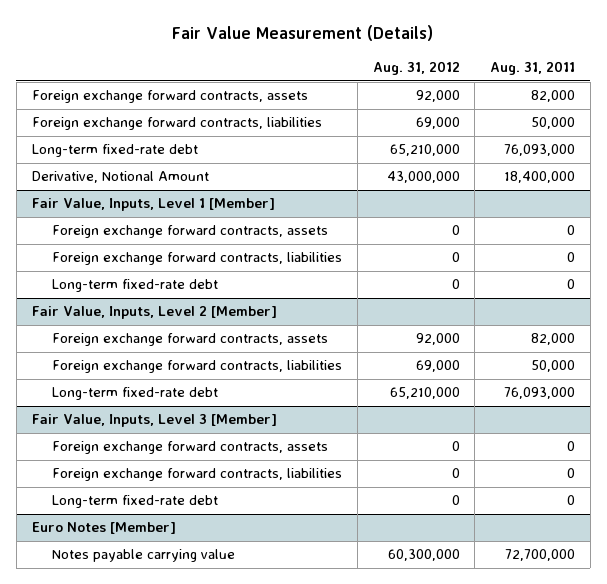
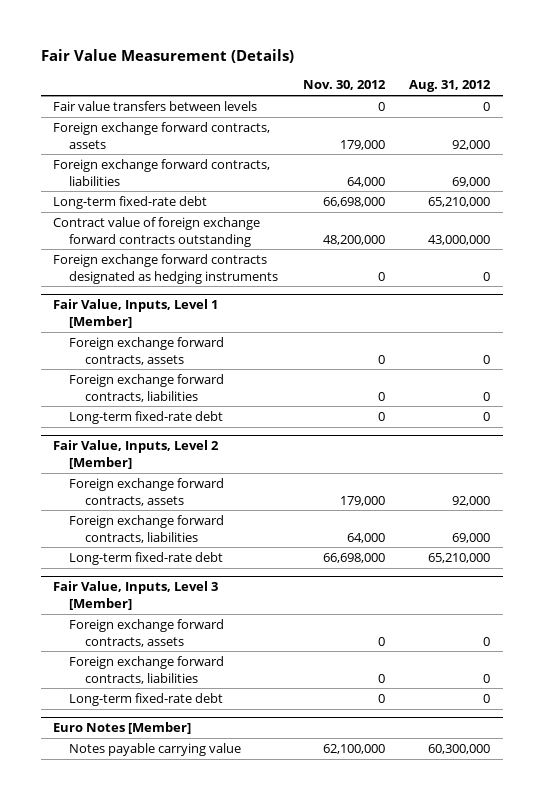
[490,61,576,76] Aug. 31, 2011 -> none
none -> [302,80,386,91] Nov. 30, 2012
none -> [53,101,258,112] Fair value transfers between levels
[31,171,209,184] Derivative, Notional Amount -> [53,217,261,247] Contract value of foreign exchange forward contracts outstanding
none -> [53,254,278,284] Foreign exchange forward contracts designated as hedging instruments

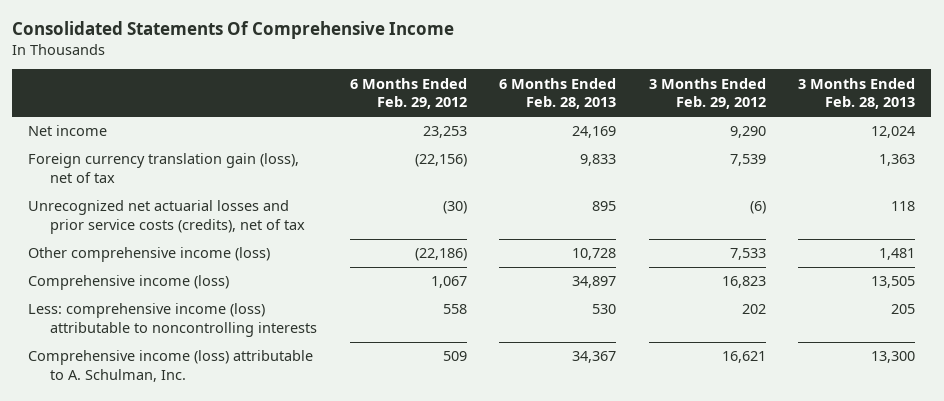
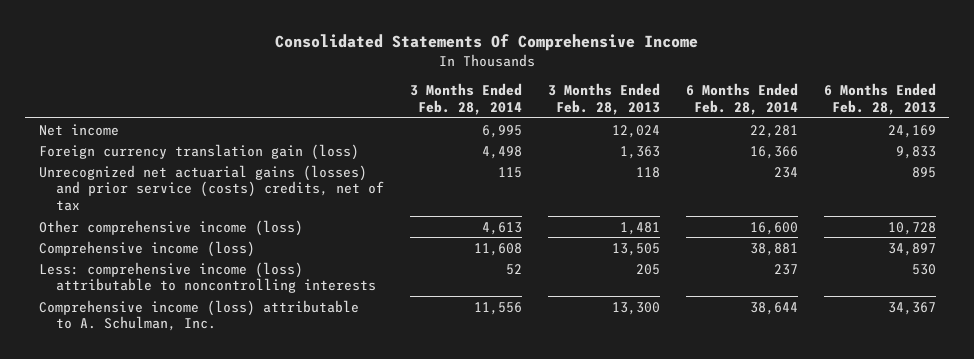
[349,77,467,110] 6 Months Ended Feb. 29, 2012 -> none
[648,77,766,110] 3 Months Ended Feb. 29, 2012 -> none
none -> [409,83,522,115] 3 Months Ended Feb. 28, 2014
none -> [685,83,798,115] 6 Months Ended Feb. 28, 2014
[28,153,300,183] Foreign currency translation gain (loss), net of tax -> [38,143,359,160] Foreign currency translation gain (loss)
[28,200,306,234] Unrecognized net actuarial losses and prior service costs (credits), net of tax -> [38,164,384,211] Unrecognized net actuarial gains (losses) and prior service (costs) credits, net of tax

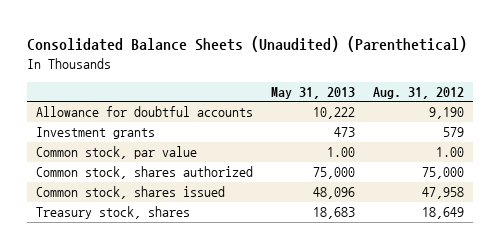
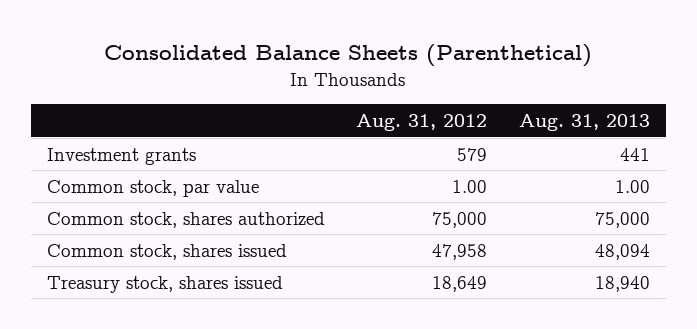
[27,35,468,52] Consolidated Balance Sheets (Unaudited) (Parenthetical) -> [104,44,593,68] Consolidated Balance Sheets (Parenthetical)
[271,86,356,99] May 31, 2013 -> none
none -> [518,113,650,131] Aug. 31, 2013
[36,106,254,118] Allowance for doubtful accounts -> none
[36,206,191,220] Treasury stock, shares -> [46,275,283,293] Treasury stock, shares issued

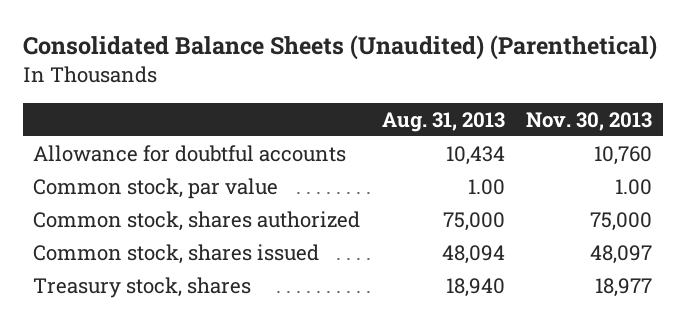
[104,44,593,68] Consolidated Balance Sheets (Parenthetical) -> [22,35,657,61] Consolidated Balance Sheets (Unaudited) (Parenthetical)
[356,113,488,131] Aug. 31, 2012 -> none
none -> [526,111,653,131] Nov. 30, 2013
[46,147,196,165] Investment grants -> none
none -> [33,145,347,163] Allowance for doubtful accounts
[46,275,283,293] Treasury stock, shares issued -> [33,277,252,299] Treasury stock, shares

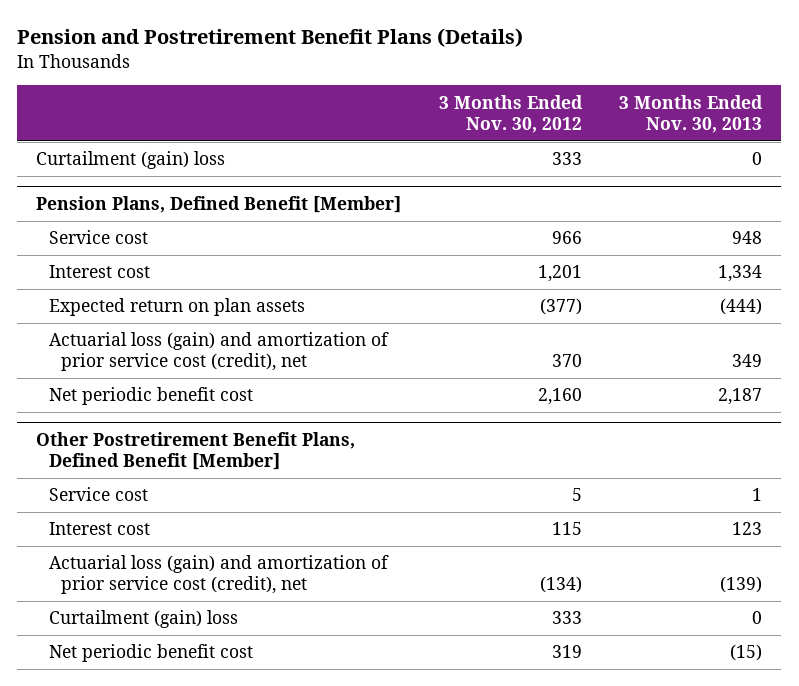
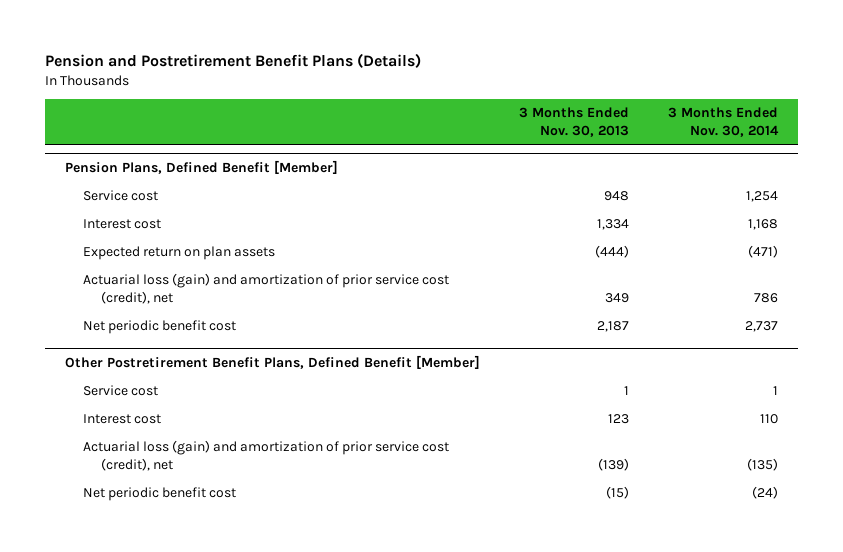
[438,94,583,133] 3 Months Ended Nov. 30, 2012 -> none
none -> [668,107,780,137] 3 Months Ended Nov. 30, 2014
[36,151,226,170] Curtailment (gain) loss -> none
[48,610,238,629] Curtailment (gain) loss -> none

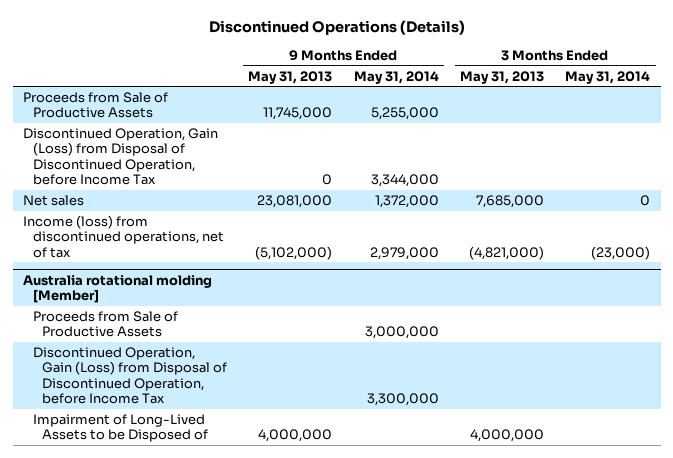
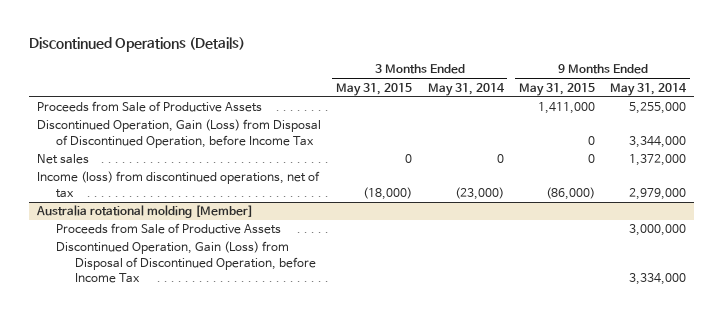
[248,70,333,84] May 31, 2013 -> none
[459,70,544,84] May 31, 2013 -> none
none -> [336,82,413,96] May 31, 2015
none -> [518,82,595,96] May 31, 2015
[32,413,208,443] Impairment of Long-Lived Assets to be Disposed of -> none
[366,393,439,407] 3,300,000 -> [629,273,687,286] 3,334,000

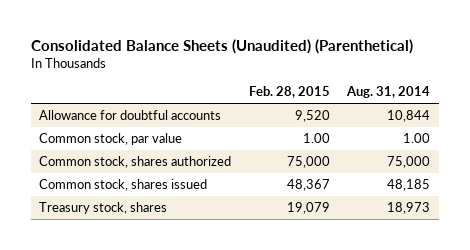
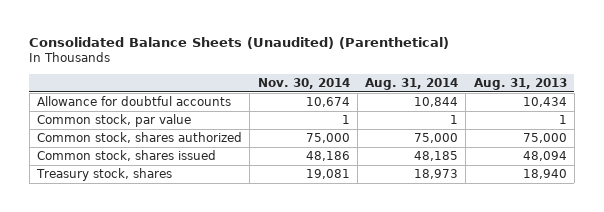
[248,86,330,99] Feb. 28, 2015 -> none
none -> [257,78,350,90] Nov. 30, 2014
none -> [473,78,567,91] Aug. 31, 2013
[403,132,431,143] 1.00 -> [450,115,459,125] 1

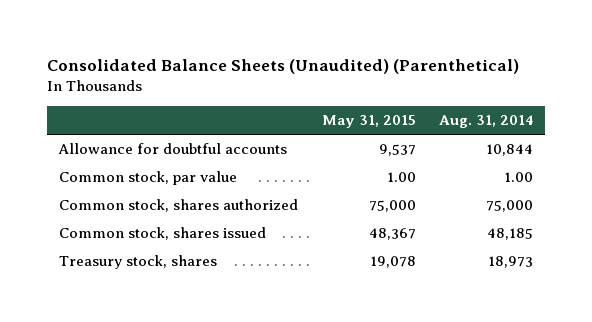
[257,78,350,90] Nov. 30, 2014 -> none
[473,78,567,91] Aug. 31, 2013 -> none
none -> [321,115,416,129] May 31, 2015
[450,115,459,125] 1 -> [504,172,534,183] 1.00

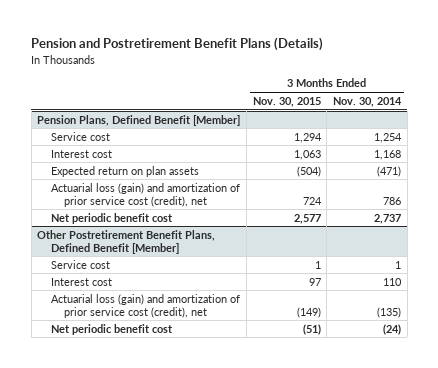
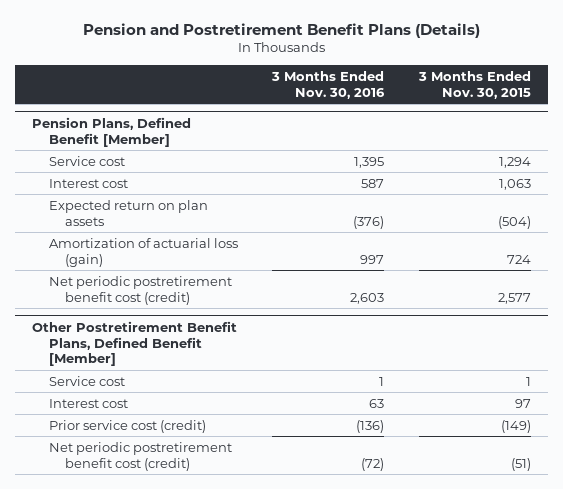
[333,96,403,107] Nov. 30, 2014 -> none
none -> [271,70,386,99] 3 Months Ended Nov. 30, 2016
[50,182,240,207] Actuarial loss (gain) and amortization of prior service cost (credit), net -> [48,237,238,267] Amortization of actuarial loss (gain)
[50,212,173,224] Net periodic benefit cost -> [48,275,232,305] Net periodic postretirement benefit cost (credit)
[50,293,240,318] Actuarial loss (gain) and amortization of prior service cost (credit), net -> [48,419,206,433] Prior service cost (credit)
[50,323,173,335] Net periodic benefit cost -> [48,441,232,471] Net periodic postretirement benefit cost (credit)

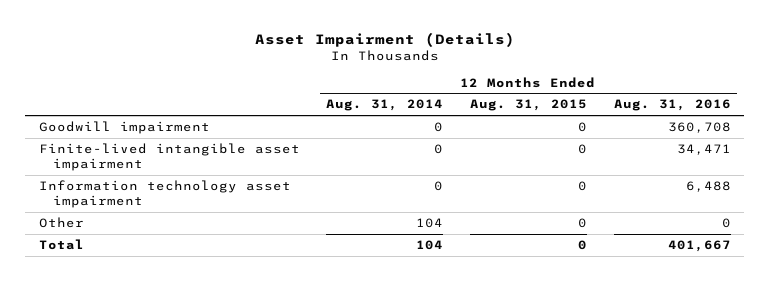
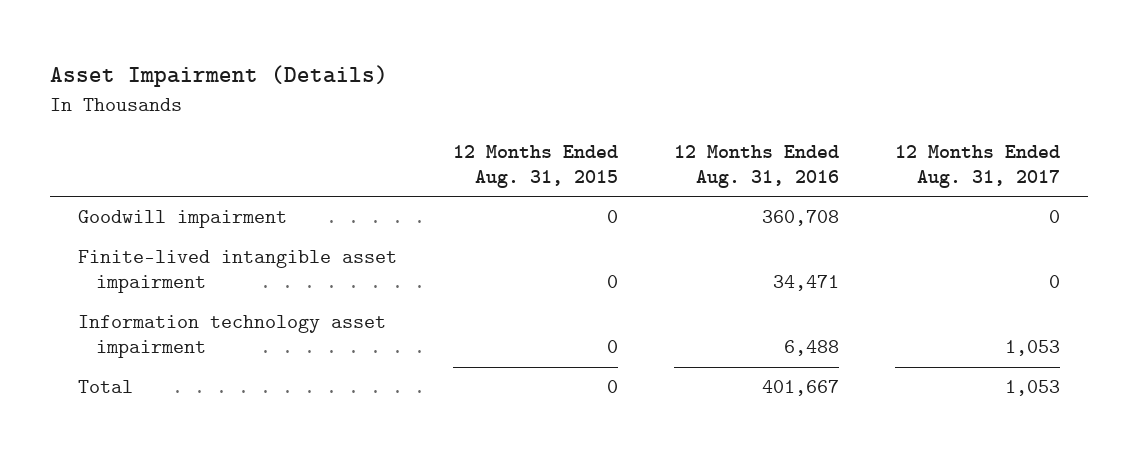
[326,99,444,112] Aug. 31, 2014 -> none
none -> [895,144,1061,188] 12 Months Ended Aug. 31, 2017
[38,217,84,229] Other -> none

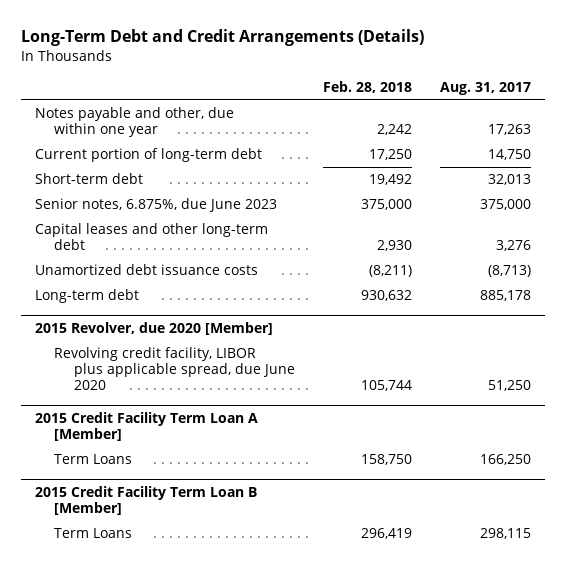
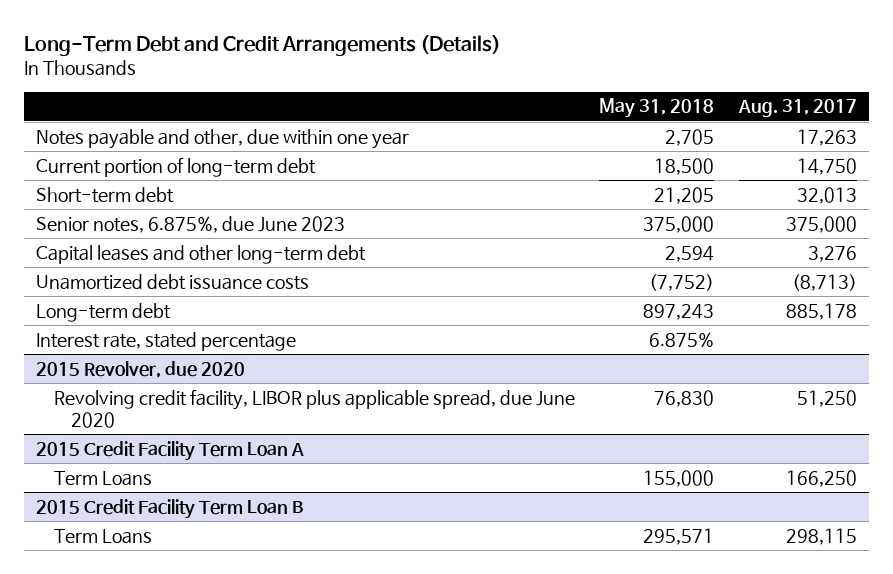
[322,80,412,93] Feb. 28, 2018 -> none
none -> [599,98,715,119] May 31, 2018
none -> [36,331,297,351] Interest rate, stated percentage
[35,322,274,336] 2015 Revolver, due 2020 [Member] -> [36,360,246,378] 2015 Revolver, due 2020
[35,412,259,442] 2015 Credit Facility Term Loan A [Member] -> [36,440,305,461] 2015 Credit Facility Term Loan A
[35,486,258,516] 2015 Credit Facility Term Loan B [Member] -> [36,498,304,519] 2015 Credit Facility Term Loan B

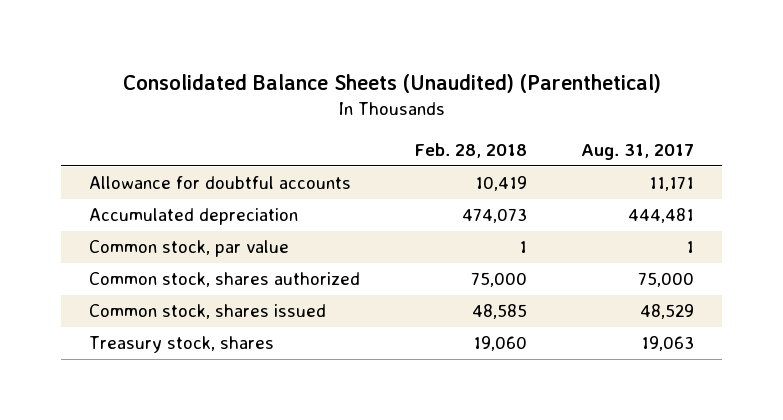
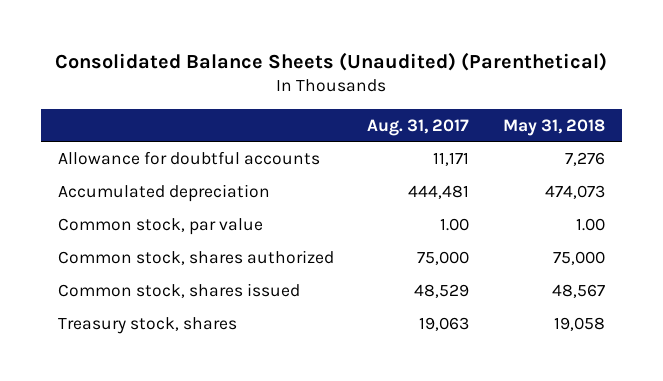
[414,142,527,158] Feb. 28, 2018 -> none
none -> [503,118,606,136] May 31, 2018
[686,241,695,254] 1 -> [440,217,470,231] 1.00

